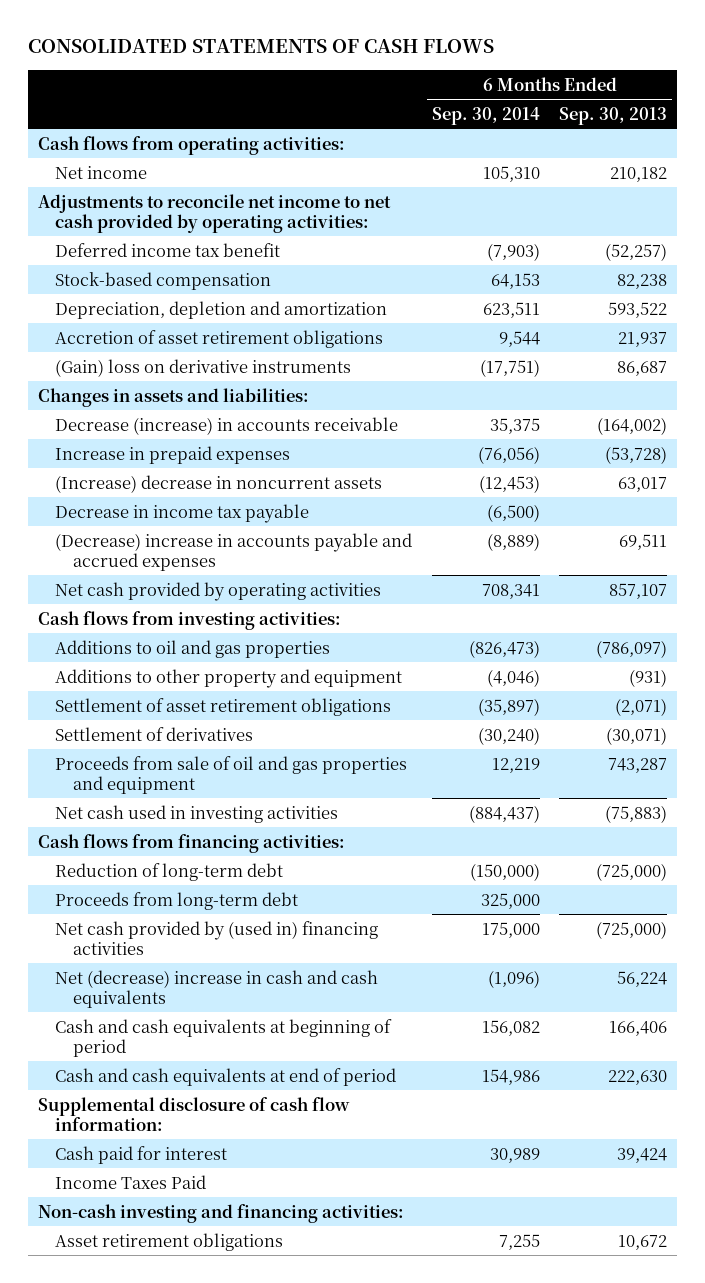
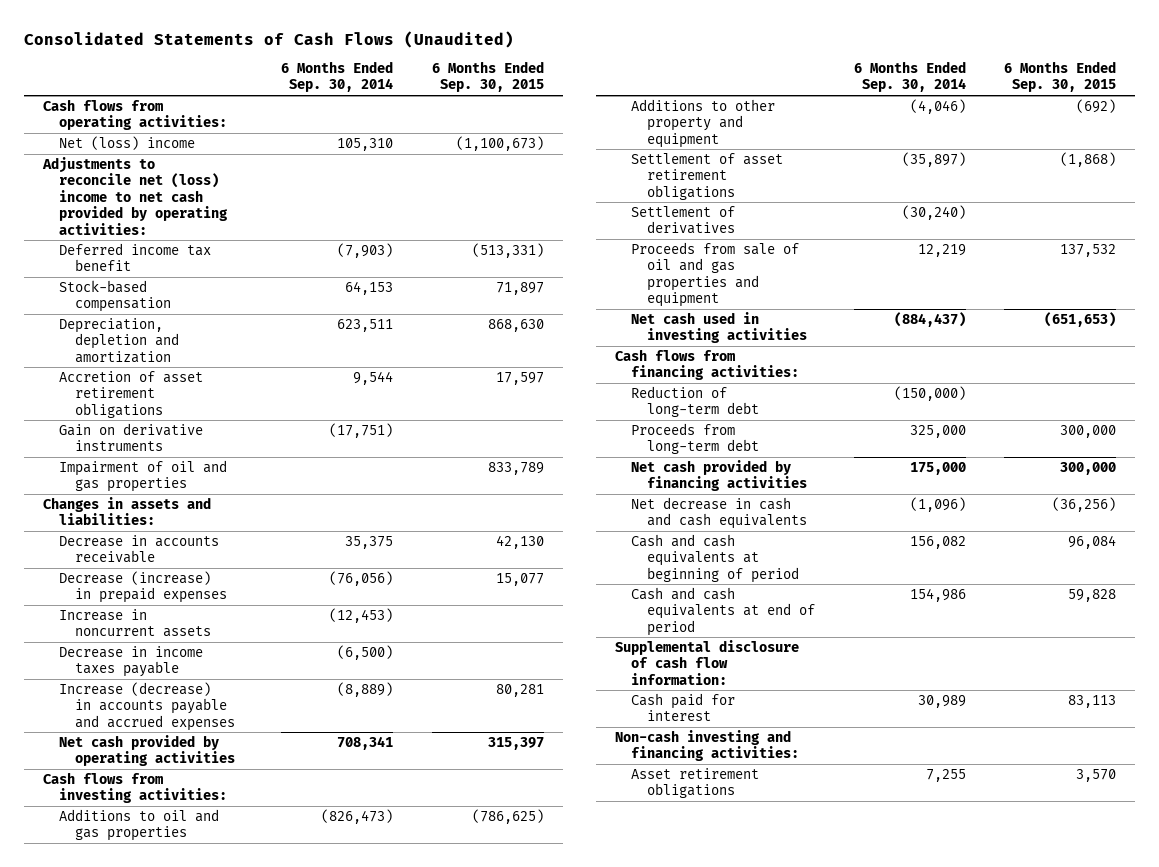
[27,39,494,54] CONSOLIDATED STATEMENTS OF CASH FLOWS -> [24,30,515,48] Consolidated Statements of Cash Flows (Unaudited)
[559,106,668,125] Sep. 30, 2013 -> none
none -> [431,61,544,93] 6 Months Ended Sep. 30, 2015
[55,165,148,179] Net income -> [59,135,196,150] Net (loss) income
[37,193,391,233] Adjustments to reconcile net income to net cash provided by operating activities: -> [42,156,229,235] Adjustments to reconcile net (loss) income to net cash provided by operating activities:
[55,358,352,377] (Gain) loss on derivative instruments -> [59,422,204,452] Gain on derivative instruments
none -> [59,459,228,493] Impairment of oil and gas properties
[55,416,399,435] Decrease (increase) in accounts receivable -> [59,534,220,564] Decrease in accounts receivable
[55,445,291,464] Increase in prepaid expenses -> [59,570,228,604] Decrease (increase) in prepaid expenses
[55,474,383,493] (Increase) decrease in noncurrent assets -> [59,608,212,638] Increase in noncurrent assets
[55,503,310,523] Decrease in income tax payable -> [59,645,204,678] Decrease in income taxes payable
[55,532,413,571] (Decrease) increase in accounts payable and accrued expenses -> [59,681,236,731] Increase (decrease) in accounts payable and accrued expenses
[55,920,379,955] Net cash provided by (used in) financing activities -> [631,459,808,492] Net cash provided by financing activities
[55,969,379,1008] Net (decrease) increase in cash and cash equivalents -> [631,496,808,530] Net decrease in cash and cash equivalents
[55,1174,207,1189] Income Taxes Paid -> none

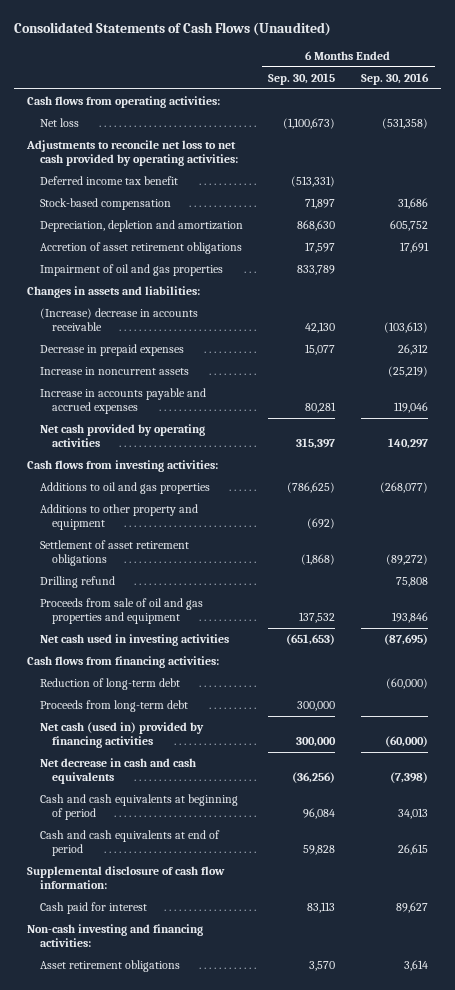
[281,61,394,93] 6 Months Ended Sep. 30, 2014 -> none
none -> [361,72,430,85] Sep. 30, 2016
[59,135,196,150] Net (loss) income -> [39,118,79,128] Net loss
[42,156,229,235] Adjustments to reconcile net (loss) income to net cash provided by operating activities: -> [26,140,238,167] Adjustments to reconcile net loss to net cash provided by operating activities:
[59,422,204,452] Gain on derivative instruments -> none
[59,534,220,564] Decrease in accounts receivable -> [39,308,198,332] (Increase) decrease in accounts receivable
[59,570,228,604] Decrease (increase) in prepaid expenses -> [39,344,184,357] Decrease in prepaid expenses
[59,645,204,678] Decrease in income taxes payable -> none
[59,681,236,731] Increase (decrease) in accounts payable and accrued expenses -> [39,388,206,415] Increase in accounts payable and accrued expenses
[631,205,736,235] Settlement of derivatives -> none
none -> [39,576,115,589] Drilling refund
[631,459,808,492] Net cash provided by financing activities -> [39,722,204,749] Net cash (used in) provided by financing activities

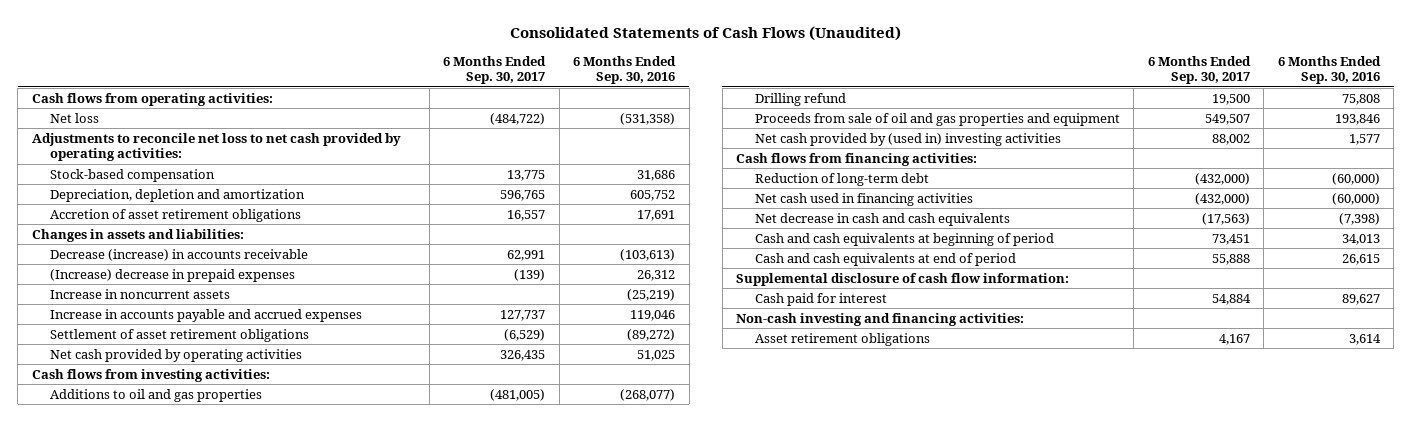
[268,72,336,85] Sep. 30, 2015 -> none
none -> [443,55,547,85] 6 Months Ended Sep. 30, 2017
[39,176,178,186] Deferred income tax benefit -> none
[39,264,223,277] Impairment of oil and gas properties -> none
[39,308,198,332] (Increase) decrease in accounts receivable -> [50,248,309,261] Decrease (increase) in accounts receivable
[39,344,184,357] Decrease in prepaid expenses -> [50,268,296,282] (Increase) decrease in prepaid expenses
[39,540,189,567] Settlement of asset retirement obligations -> [50,328,310,342] Settlement of asset retirement obligations
[388,438,429,450] 140,297 -> [637,349,676,361] 51,025
[39,504,198,531] Additions to other property and equipment -> none
[39,634,229,647] Net cash used in investing activities -> [754,132,1061,146] Net cash provided by (used in) investing activities
[384,634,429,646] (87,695) -> [1348,133,1380,145] 1,577
[39,700,188,713] Proceeds from long-term debt -> none
[39,722,204,749] Net cash (used in) provided by financing activities -> [754,192,973,206] Net cash used in financing activities

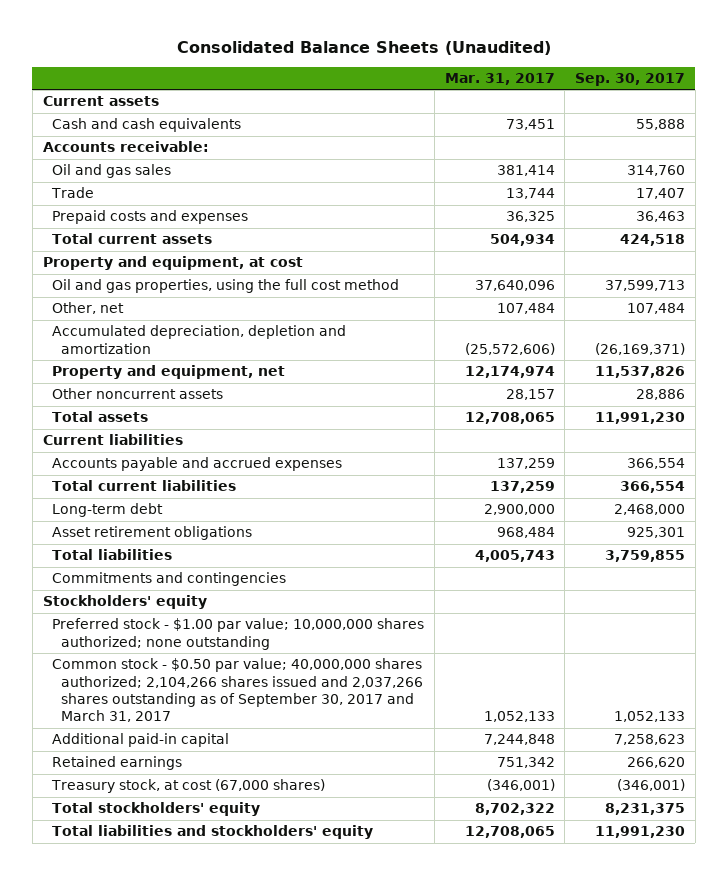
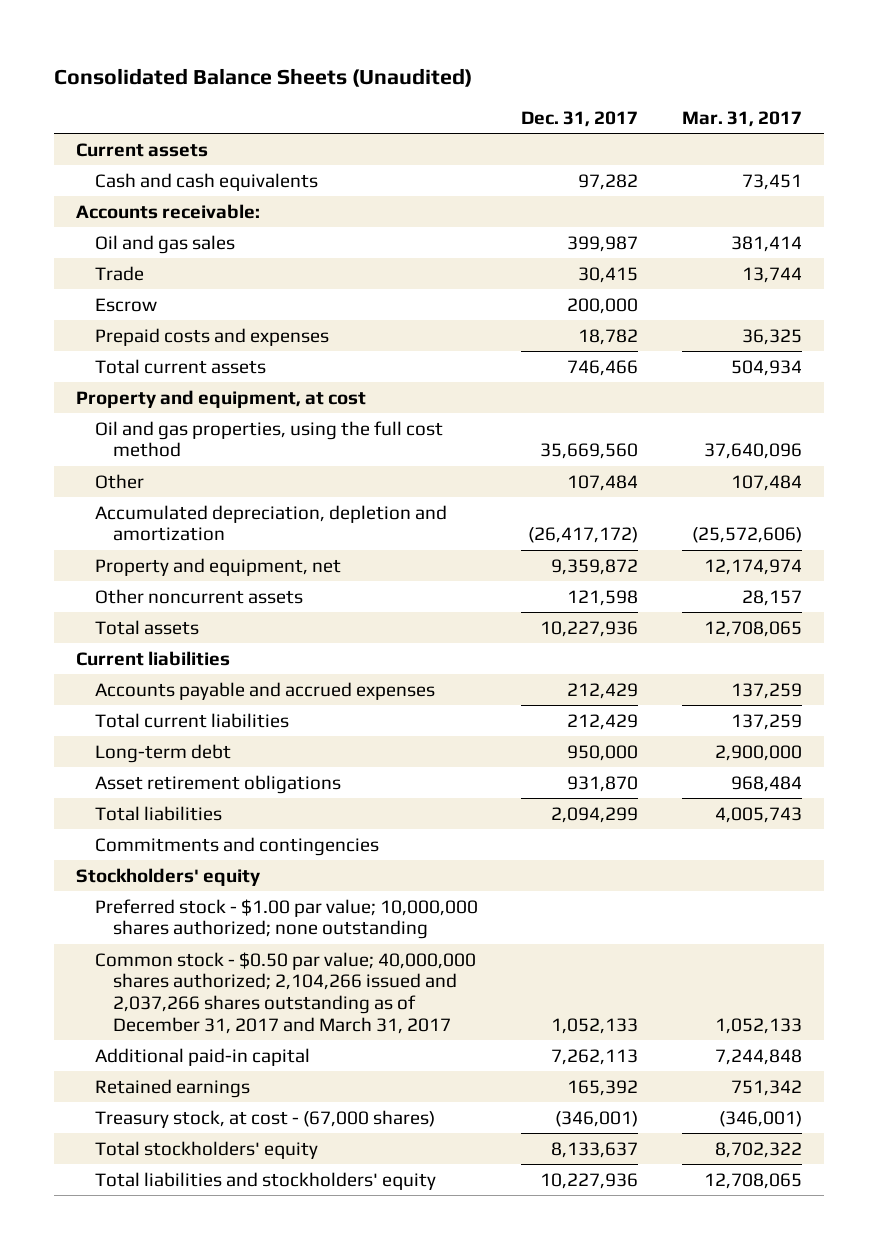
[575,72,686,86] Sep. 30, 2017 -> none
none -> [521,110,639,127] Dec. 31, 2017
none -> [94,297,157,312] Escrow
[51,302,124,315] Other, net -> [94,473,144,489] Other
[51,658,424,723] Common stock - $0.50 par value; 40,000,000 shares authorized; 2,104,266 shares issued and 2,037,266 shares outstanding as of September 30, 2017 and March 31, 2017 -> [94,951,476,1034] Common stock - $0.50 par value; 40,000,000 shares authorized; 2,104,266 issued and 2,037,266 shares outstanding as of December 31, 2017 and March 31, 2017
[50,779,325,794] Treasury stock, at cost (67,000 shares) -> [94,1109,435,1128] Treasury stock, at cost - (67,000 shares)

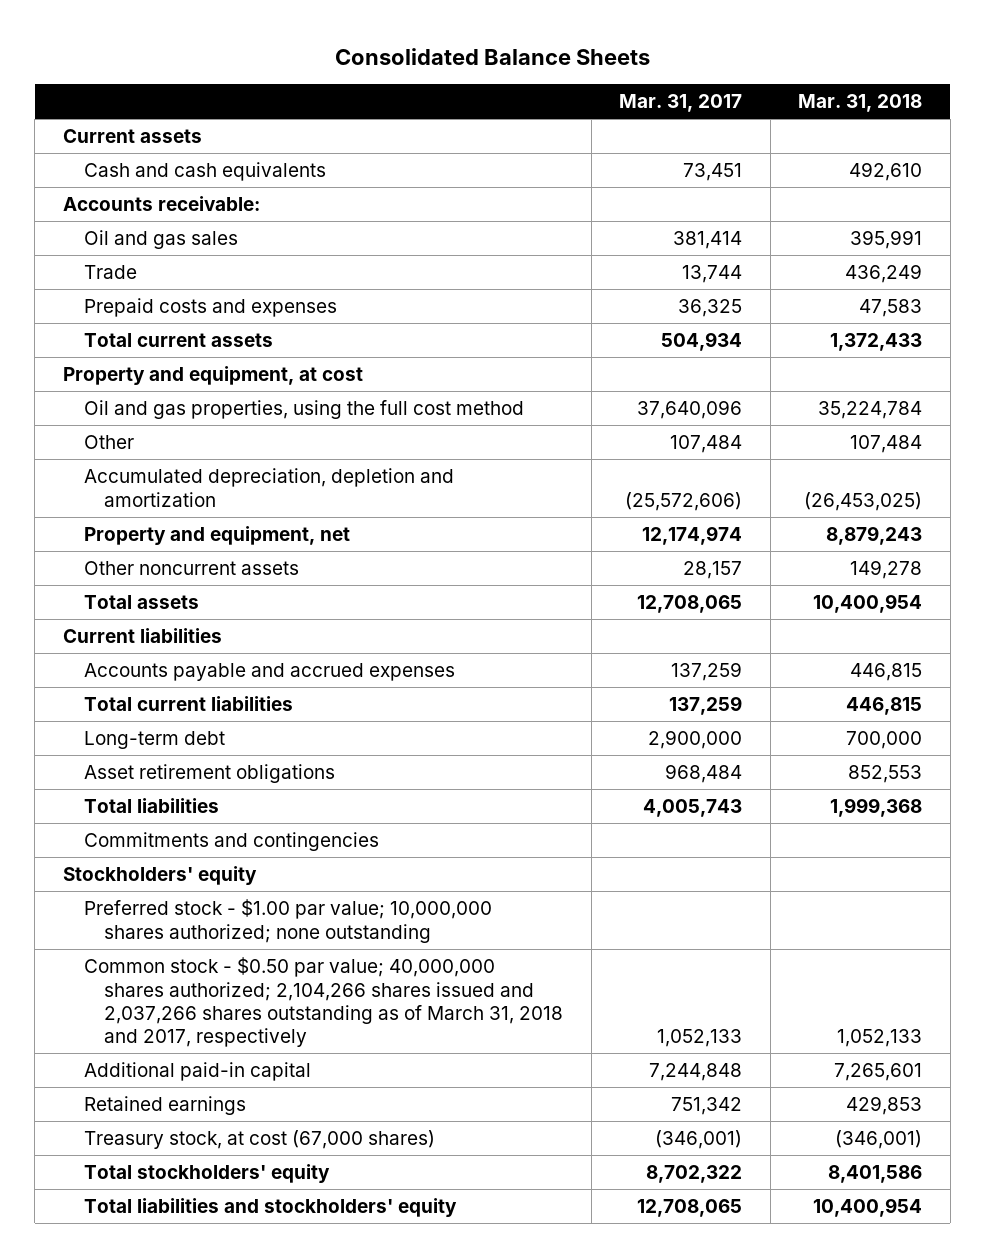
[54,67,473,87] Consolidated Balance Sheets (Unaudited) -> [334,47,650,65] Consolidated Balance Sheets
[521,110,639,127] Dec. 31, 2017 -> none
none -> [798,94,923,113] Mar. 31, 2018
[94,297,157,312] Escrow -> none
[94,951,476,1034] Common stock - $0.50 par value; 40,000,000 shares authorized; 2,104,266 issued and 2,037,266 shares outstanding as of December 31, 2017 and March 31, 2017 -> [83,957,564,1048] Common stock - $0.50 par value; 40,000,000 shares authorized; 2,104,266 shares issued and 2,037,266 shares outstanding as of March 31, 2018 and 2017, respectively
[94,1109,435,1128] Treasury stock, at cost - (67,000 shares) -> [83,1130,435,1150] Treasury stock, at cost (67,000 shares)

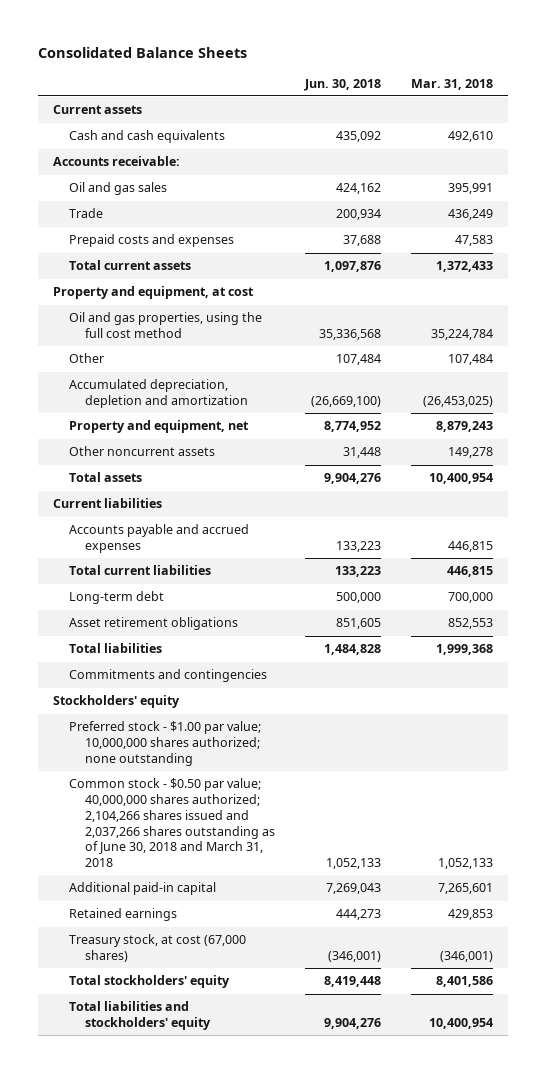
[619,94,743,113] Mar. 31, 2017 -> none
none -> [304,78,382,91] Jun. 30, 2018
[83,957,564,1048] Common stock - $0.50 par value; 40,000,000 shares authorized; 2,104,266 shares issued and 2,037,266 shares outstanding as of March 31, 2018 and 2017, respectively -> [69,778,276,868] Common stock - $0.50 par value; 40,000,000 shares authorized; 2,104,266 shares issued and 2,037,266 shares outstanding as of June 30, 2018 and March 31, 2018

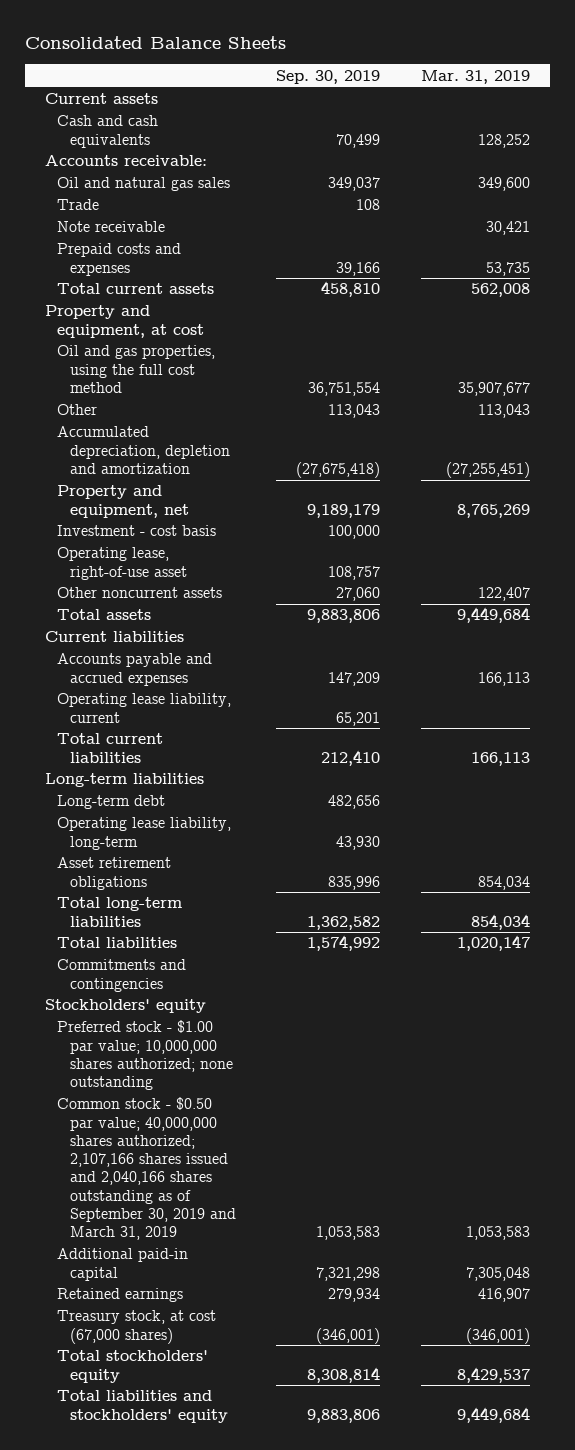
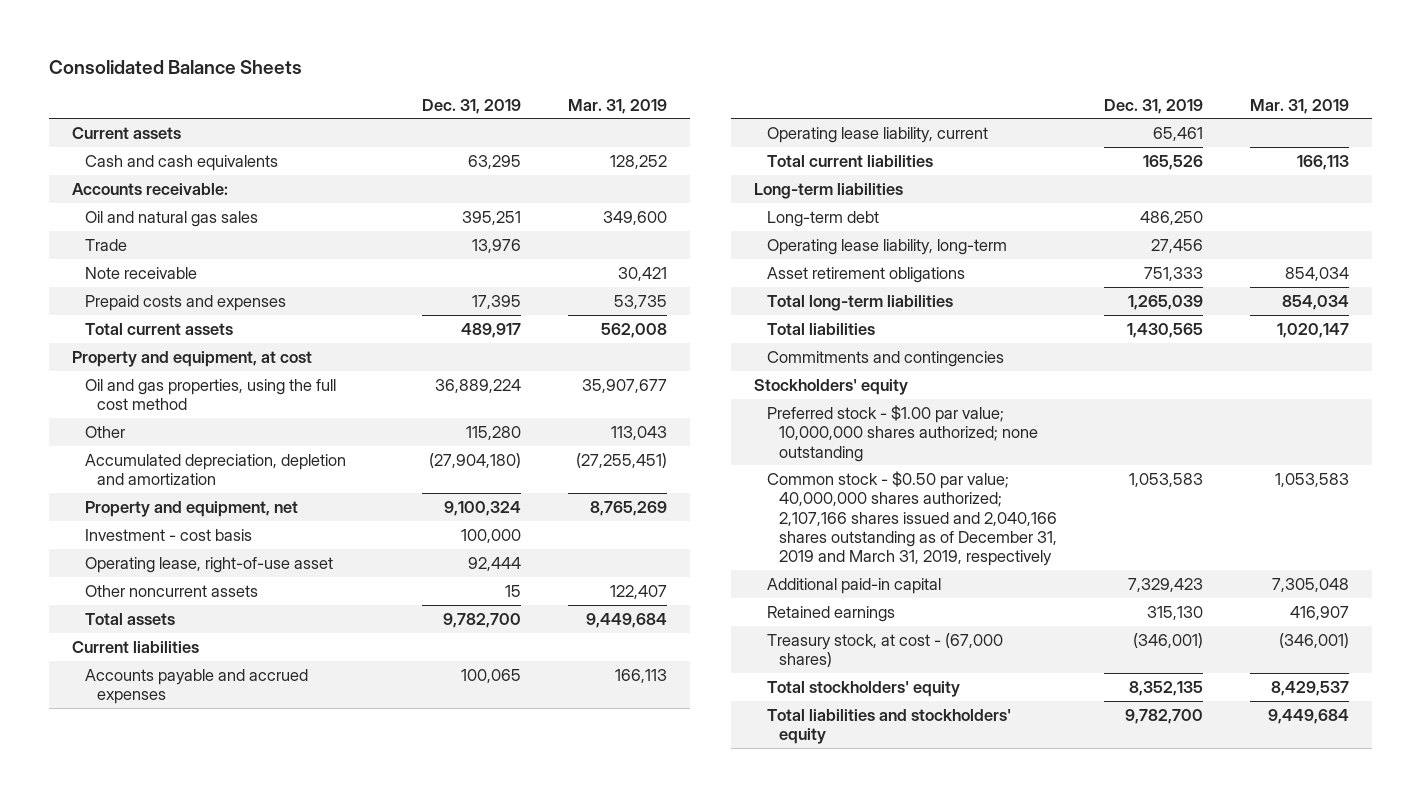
[276,69,381,84] Sep. 30, 2019 -> none
none -> [422,98,522,114] Dec. 31, 2019
[57,1097,236,1241] Common stock - $0.50 par value; 40,000,000 shares authorized; 2,107,166 shares issued and 2,040,166 shares outstanding as of September 30, 2019 and March 31, 2019 -> [766,470,1058,567] Common stock - $0.50 par value; 40,000,000 shares authorized; 2,107,166 shares issued and 2,040,166 shares outstanding as of December 31, 2019 and March 31, 2019, respectively
[57,1310,217,1344] Treasury stock, at cost (67,000 shares) -> [766,632,1003,668] Treasury stock, at cost - (67,000 shares)

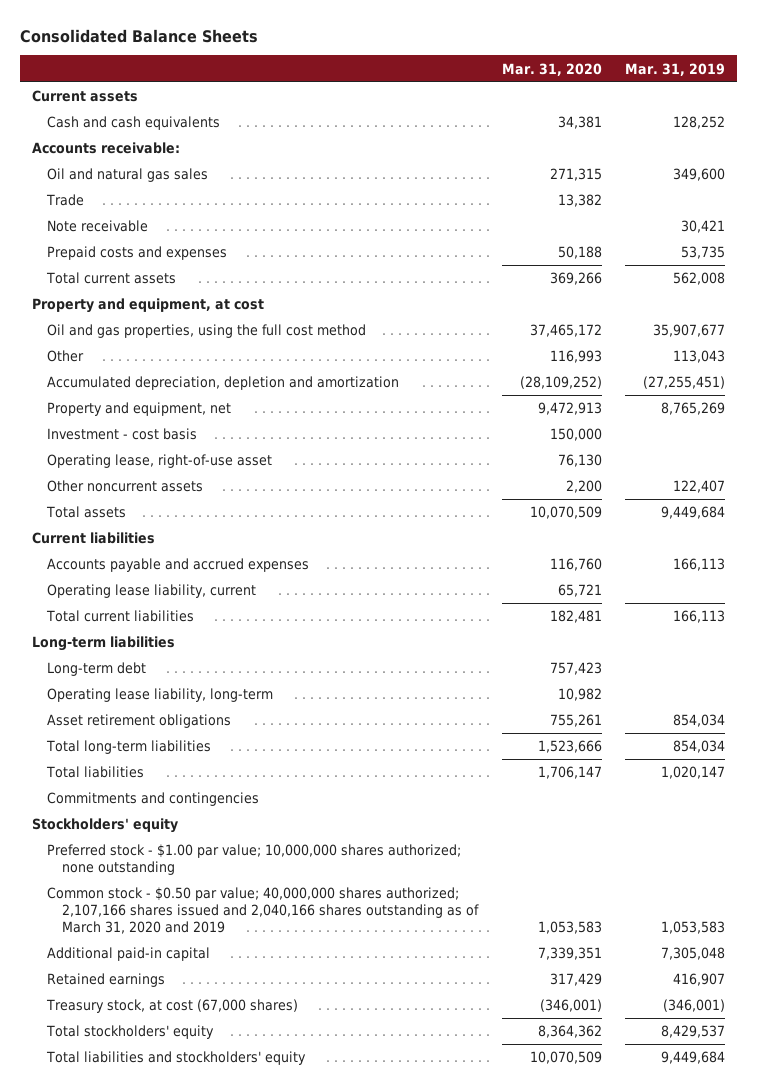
[422,98,522,114] Dec. 31, 2019 -> none
none -> [501,62,602,76] Mar. 31, 2020
[766,470,1058,567] Common stock - $0.50 par value; 40,000,000 shares authorized; 2,107,166 shares issued and 2,040,166 shares outstanding as of December 31, 2019 and March 31, 2019, respectively -> [47,887,480,935] Common stock - $0.50 par value; 40,000,000 shares authorized; 2,107,166 shares issued and 2,040,166 shares outstanding as of March 31, 2020 and 2019
[766,632,1003,668] Treasury stock, at cost - (67,000 shares) -> [46,999,299,1014] Treasury stock, at cost (67,000 shares)

